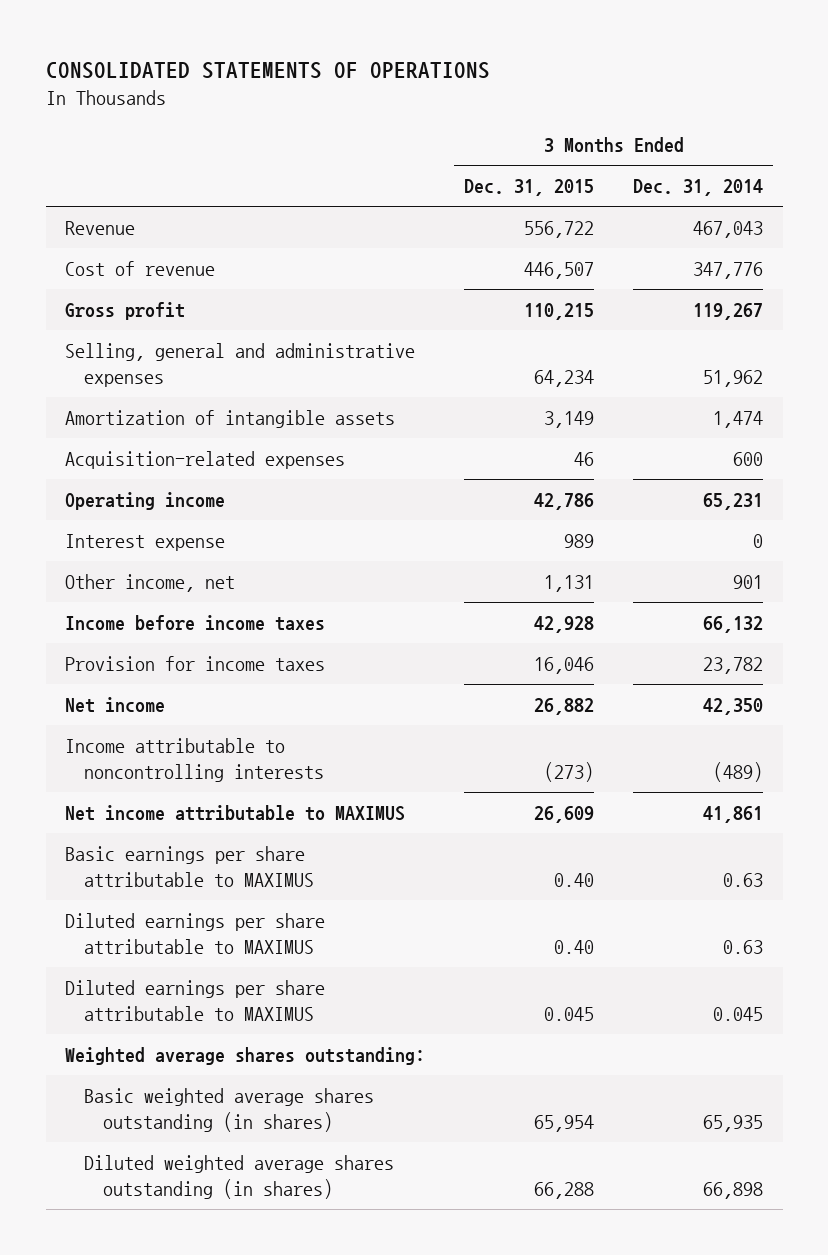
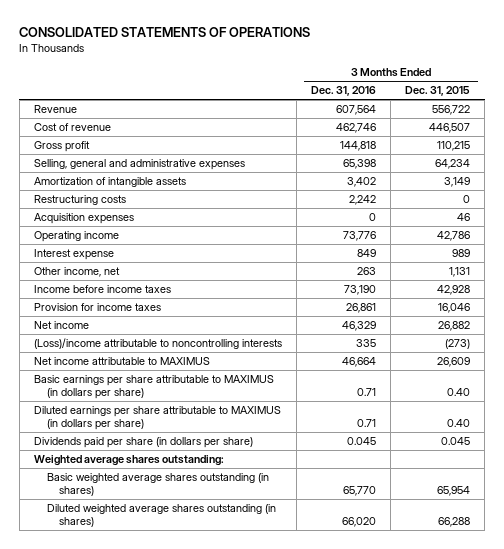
[633,179,764,197] Dec. 31, 2014 -> none
none -> [311,86,377,97] Dec. 31, 2016
none -> [33,195,126,206] Restructuring costs
[65,451,346,470] Acquisition-related expenses -> [33,213,134,225] Acquisition expenses
[65,738,325,782] Income attributable to noncontrolling interests -> [33,338,282,350] (Loss)/income attributable to noncontrolling interests
[65,846,315,887] Basic earnings per share attributable to MAXIMUS -> [33,375,274,400] Basic earnings per share attributable to MAXIMUS (in dollars per share)
[65,913,326,954] Diluted earnings per share attributable to MAXIMUS -> [33,406,281,431] Diluted earnings per share attributable to MAXIMUS (in dollars per share)
[65,980,326,1021] Diluted earnings per share attributable to MAXIMUS -> [33,437,253,449] Dividends paid per share (in dollars per share)

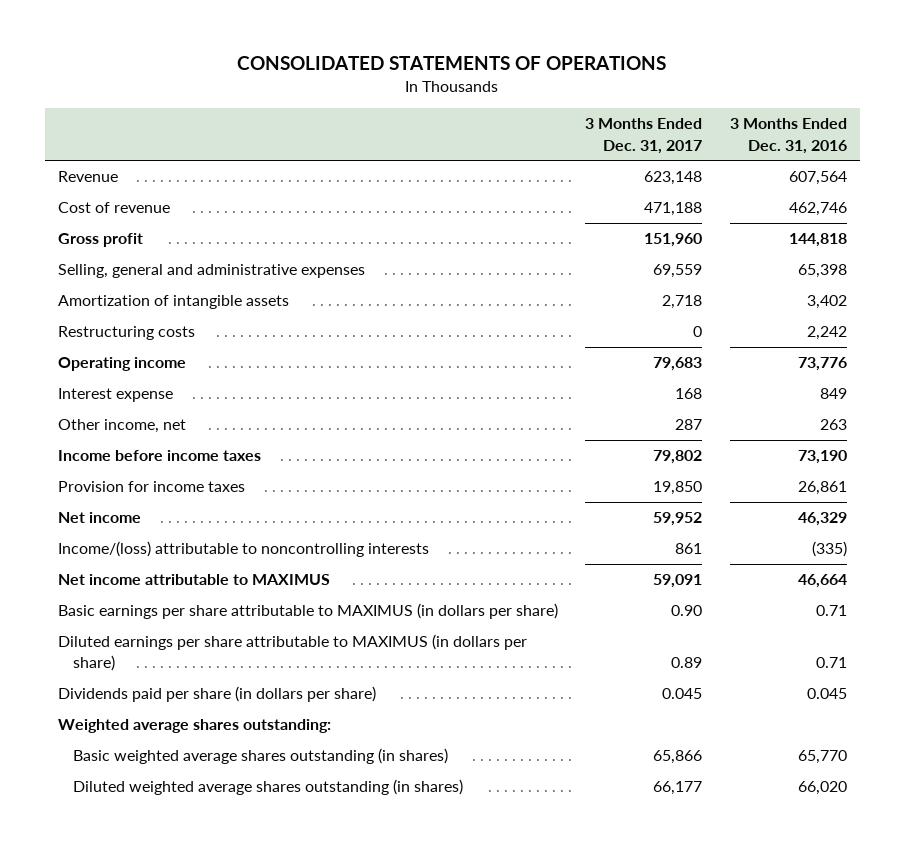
[405,86,471,97] Dec. 31, 2015 -> none
none -> [585,118,703,154] 3 Months Ended Dec. 31, 2017
[33,213,134,225] Acquisition expenses -> none
[33,338,282,350] (Loss)/income attributable to noncontrolling interests -> [58,541,430,558] Income/(loss) attributable to noncontrolling interests
[356,339,377,348] 335 -> [811,541,847,558] (335)

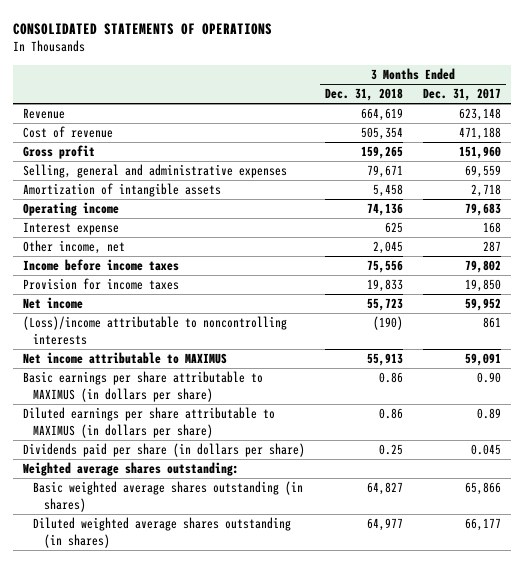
[729,118,847,154] 3 Months Ended Dec. 31, 2016 -> none
none -> [324,88,403,102] Dec. 31, 2018
[58,326,196,341] Restructuring costs -> none
[58,541,430,558] Income/(loss) attributable to noncontrolling interests -> [23,316,288,345] (Loss)/income attributable to noncontrolling interests

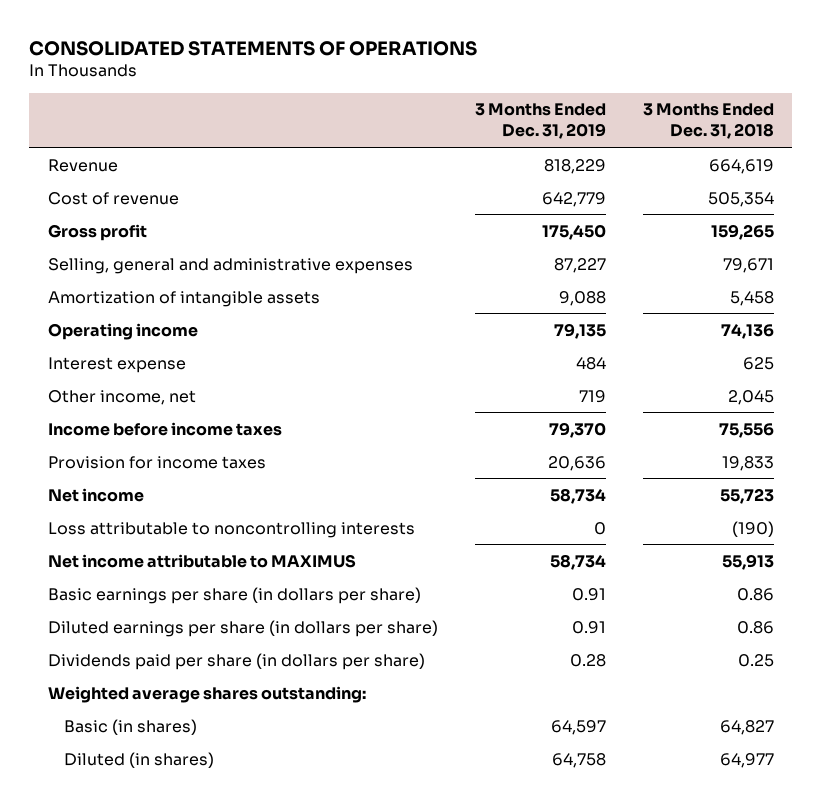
[422,88,501,102] Dec. 31, 2017 -> none
none -> [474,103,606,140] 3 Months Ended Dec. 31, 2019
[23,316,288,345] (Loss)/income attributable to noncontrolling interests -> [47,521,415,538] Loss attributable to noncontrolling interests
[23,371,264,402] Basic earnings per share attributable to MAXIMUS (in dollars per share) -> [47,586,421,604] Basic earnings per share (in dollars per share)
[23,407,276,438] Diluted earnings per share attributable to MAXIMUS (in dollars per share) -> [47,619,438,637] Diluted earnings per share (in dollars per share)
[33,481,304,512] Basic weighted average shares outstanding (in shares) -> [63,718,197,735] Basic (in shares)
[33,517,292,548] Diluted weighted average shares outstanding (in shares) -> [63,751,214,768] Diluted (in shares)

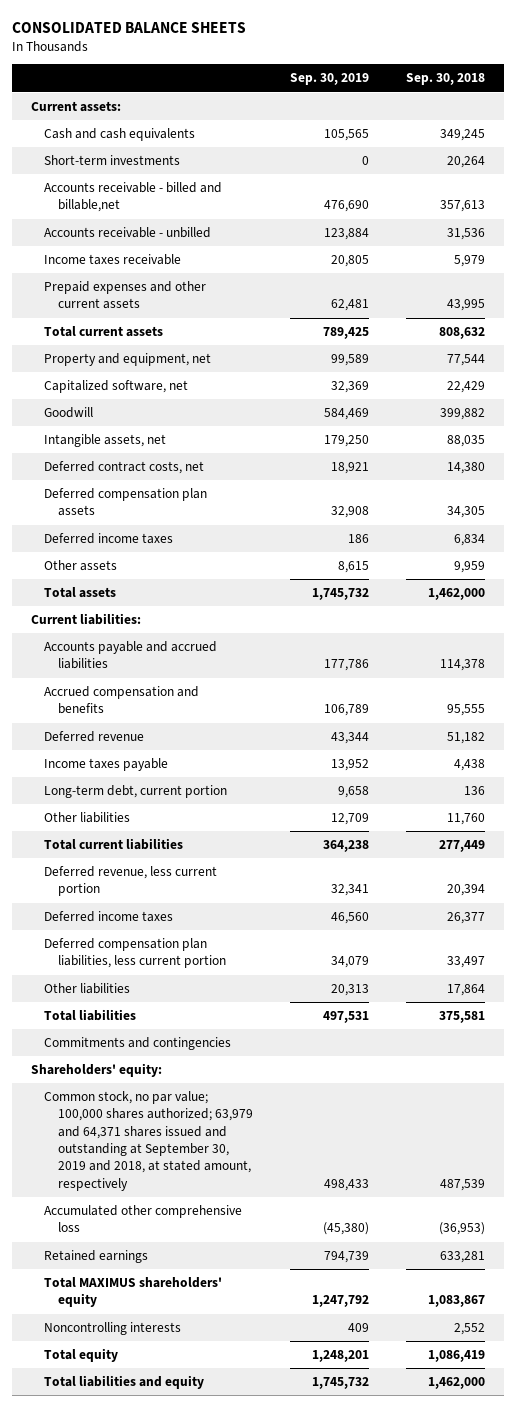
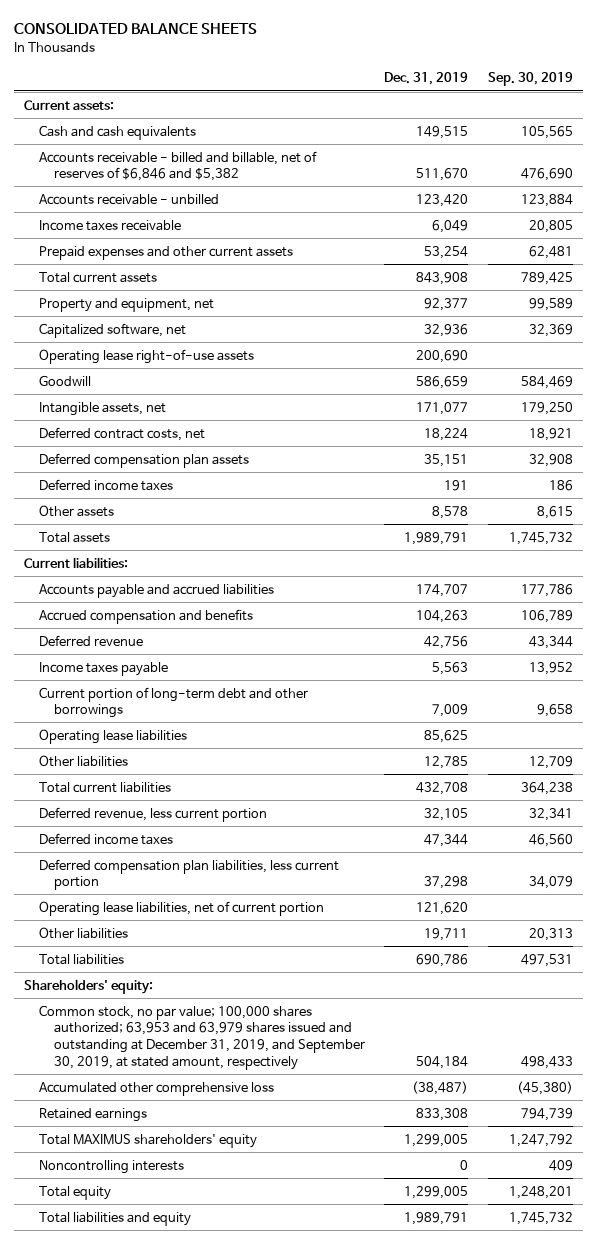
[406,73,486,86] Sep. 30, 2018 -> none
none -> [384,72,469,86] Dec. 31, 2019
[44,155,181,166] Short-term investments -> none
[44,182,223,213] Accounts receivable - billed and billable,net -> [38,150,317,182] Accounts receivable - billed and billable, net of reserves of $6,846 and $5,382
none -> [38,348,254,364] Operating lease right-of-use assets
[44,785,228,799] Long-term debt, current portion -> [38,686,308,719] Current portion of long-term debt and other borrowings
none -> [38,728,187,744] Operating lease liabilities
none -> [38,900,324,916] Operating lease liabilities, net of current portion
[44,1037,232,1051] Commitments and contingencies -> none
[44,1091,254,1191] Common stock, no par value; 100,000 shares authorized; 63,979 and 64,371 shares issued and outstanding at September 30, 2019 and 2018, at stated amount, respectively -> [38,1004,365,1070] Common stock, no par value; 100,000 shares authorized; 63,953 and 63,979 shares issued and outstanding at December 31, 2019, and September 30, 2019, at stated amount, respectively

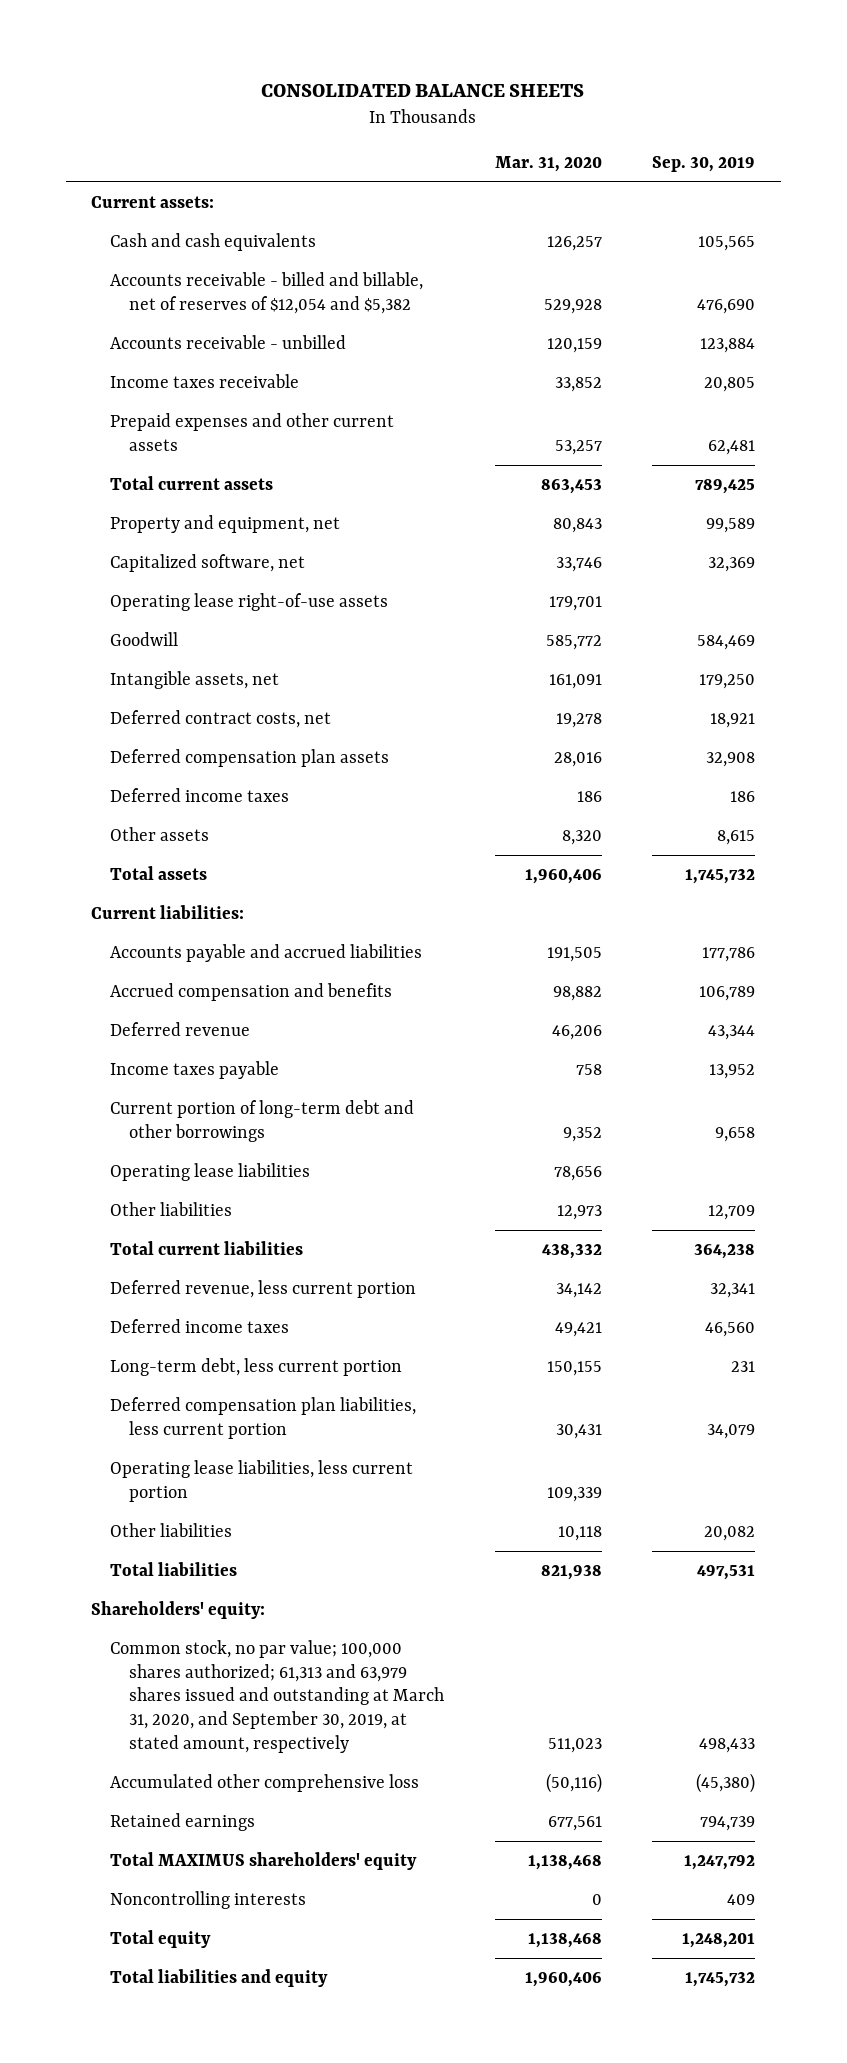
[384,72,469,86] Dec. 31, 2019 -> none
none -> [494,155,602,172] Mar. 31, 2020
[38,150,317,182] Accounts receivable - billed and billable, net of reserves of $6,846 and $5,382 -> [110,272,424,314] Accounts receivable - billed and billable, net of reserves of $12,054 and $5,382
none -> [110,1358,403,1377] Long-term debt, less current portion
[38,900,324,916] Operating lease liabilities, net of current portion -> [110,1460,414,1502] Operating lease liabilities, less current portion
[529,927,574,941] 20,313 -> [704,1526,756,1542] 20,082
[38,1004,365,1070] Common stock, no par value; 100,000 shares authorized; 63,953 and 63,979 shares issued and outstanding at December 31, 2019, and September 30, 2019, at stated amount, respectively -> [110,1640,444,1753] Common stock, no par value; 100,000 shares authorized; 61,313 and 63,979 shares issued and outstanding at March 31, 2020, and September 30, 2019, at stated amount, respectively

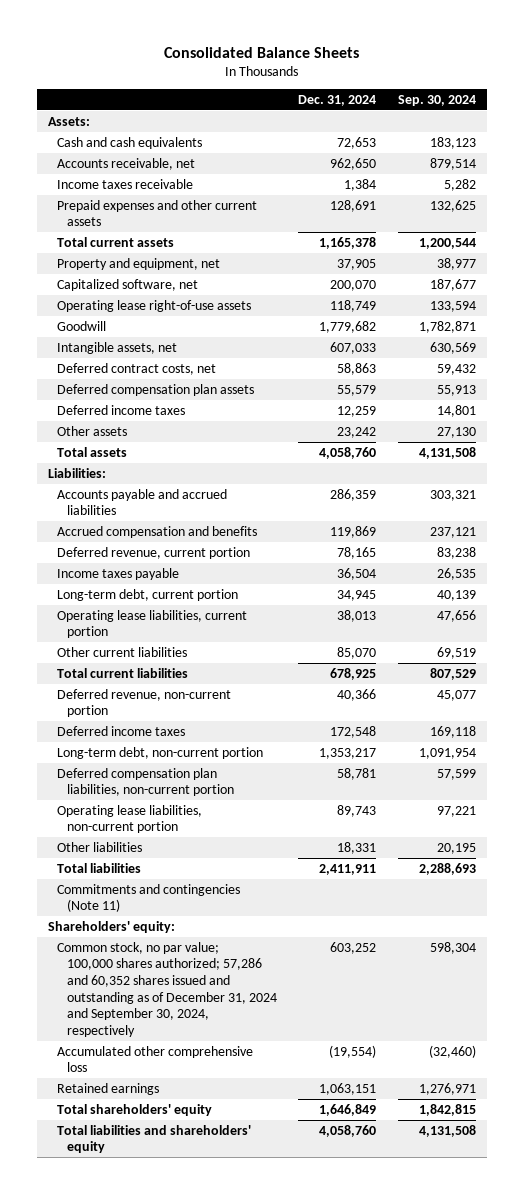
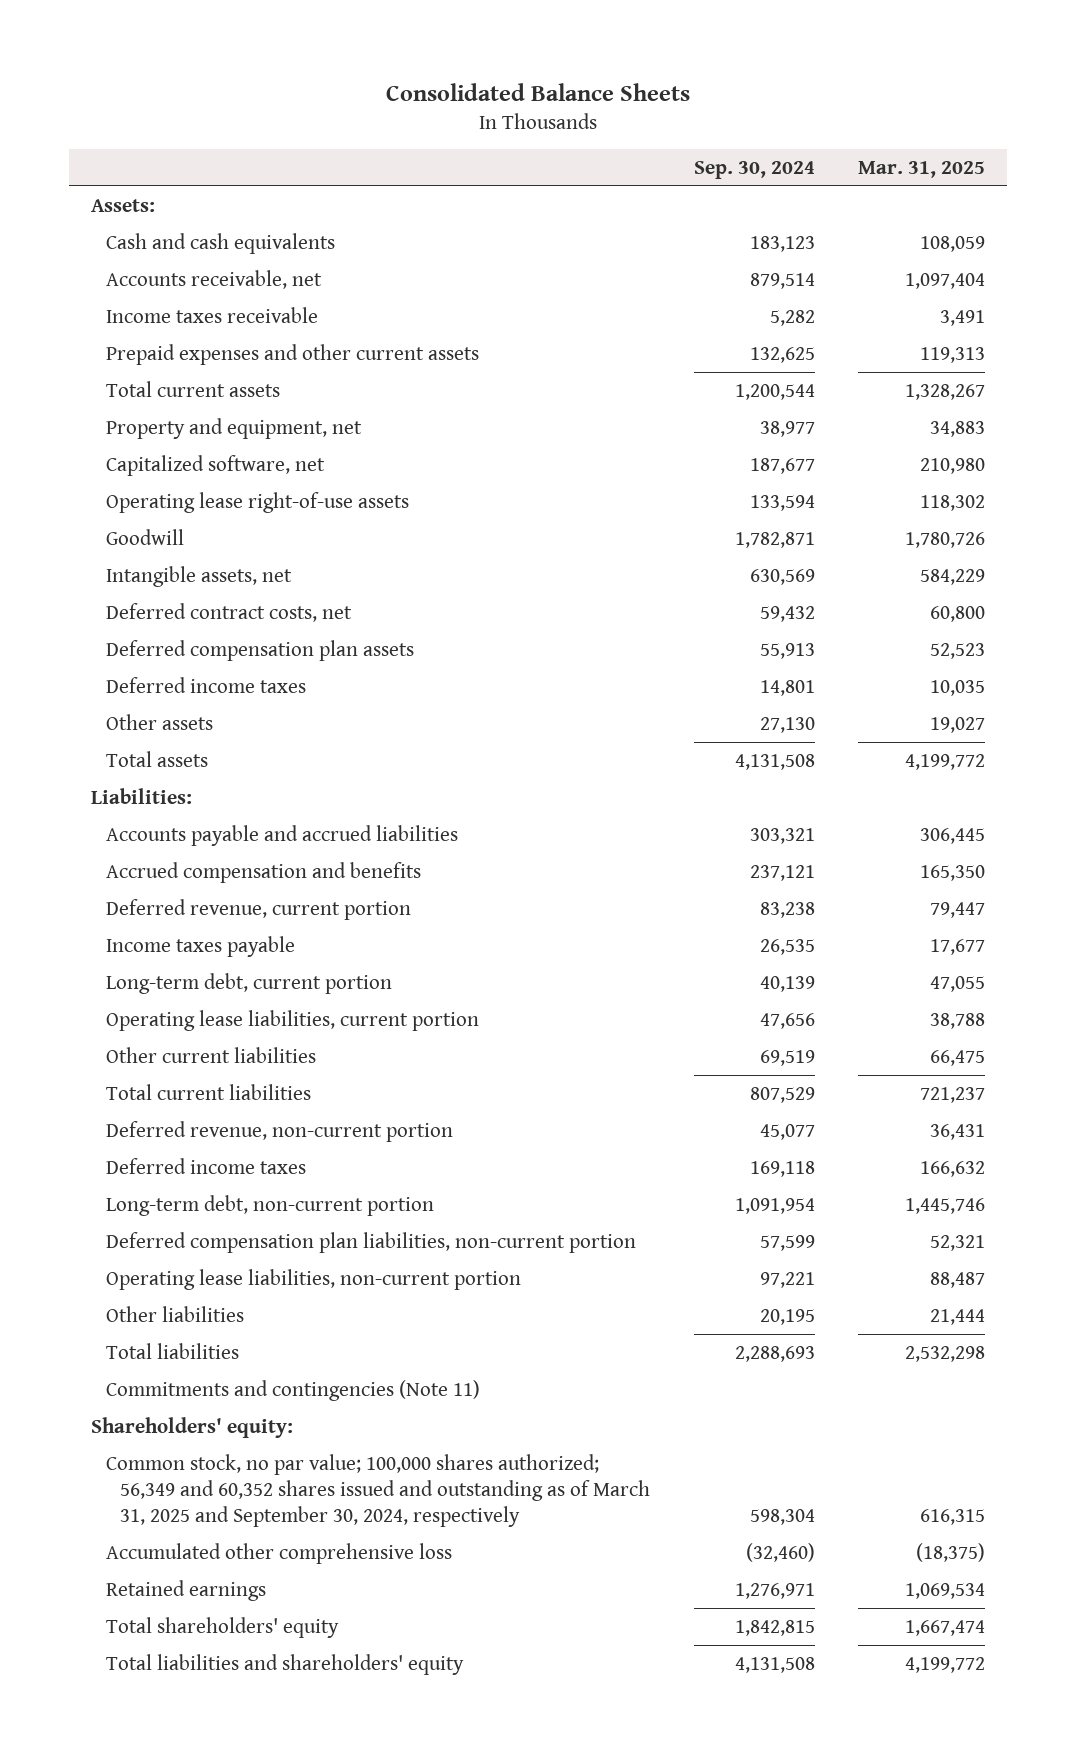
[298,94,377,106] Dec. 31, 2024 -> none
none -> [858,160,986,178] Mar. 31, 2025
[57,941,277,1037] Common stock, no par value; 100,000 shares authorized; 57,286 and 60,352 shares issued and outstanding as of December 31, 2024 and September 30, 2024, respectively -> [105,1453,651,1527] Common stock, no par value; 100,000 shares authorized; 56,349 and 60,352 shares issued and outstanding as of March 31, 2025 and September 30, 2024, respectively

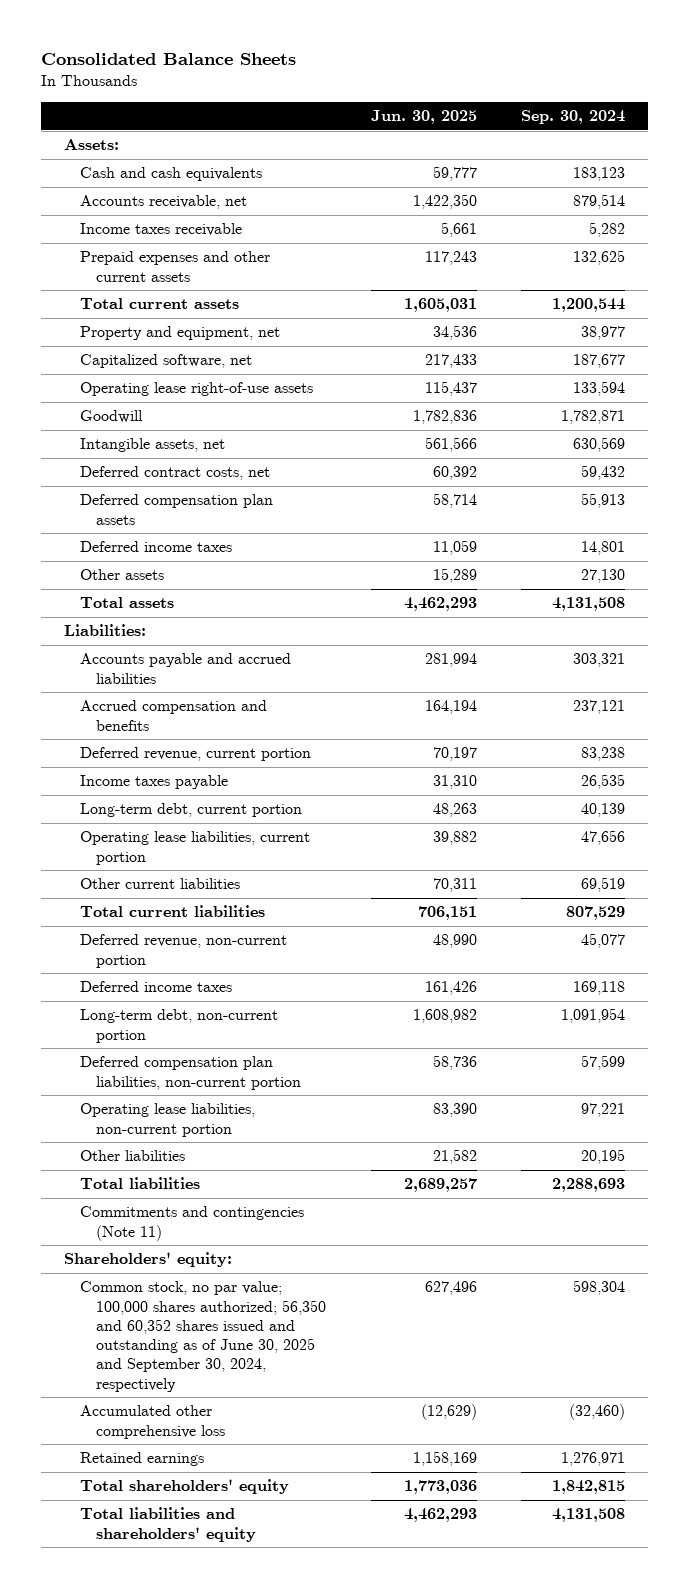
[858,160,986,178] Mar. 31, 2025 -> none
none -> [370,110,477,125] Jun. 30, 2025
[105,1453,651,1527] Common stock, no par value; 100,000 shares authorized; 56,349 and 60,352 shares issued and outstanding as of March 31, 2025 and September 30, 2024, respectively -> [79,1281,327,1392] Common stock, no par value; 100,000 shares authorized; 56,350 and 60,352 shares issued and outstanding as of June 30, 2025 and September 30, 2024, respectively

